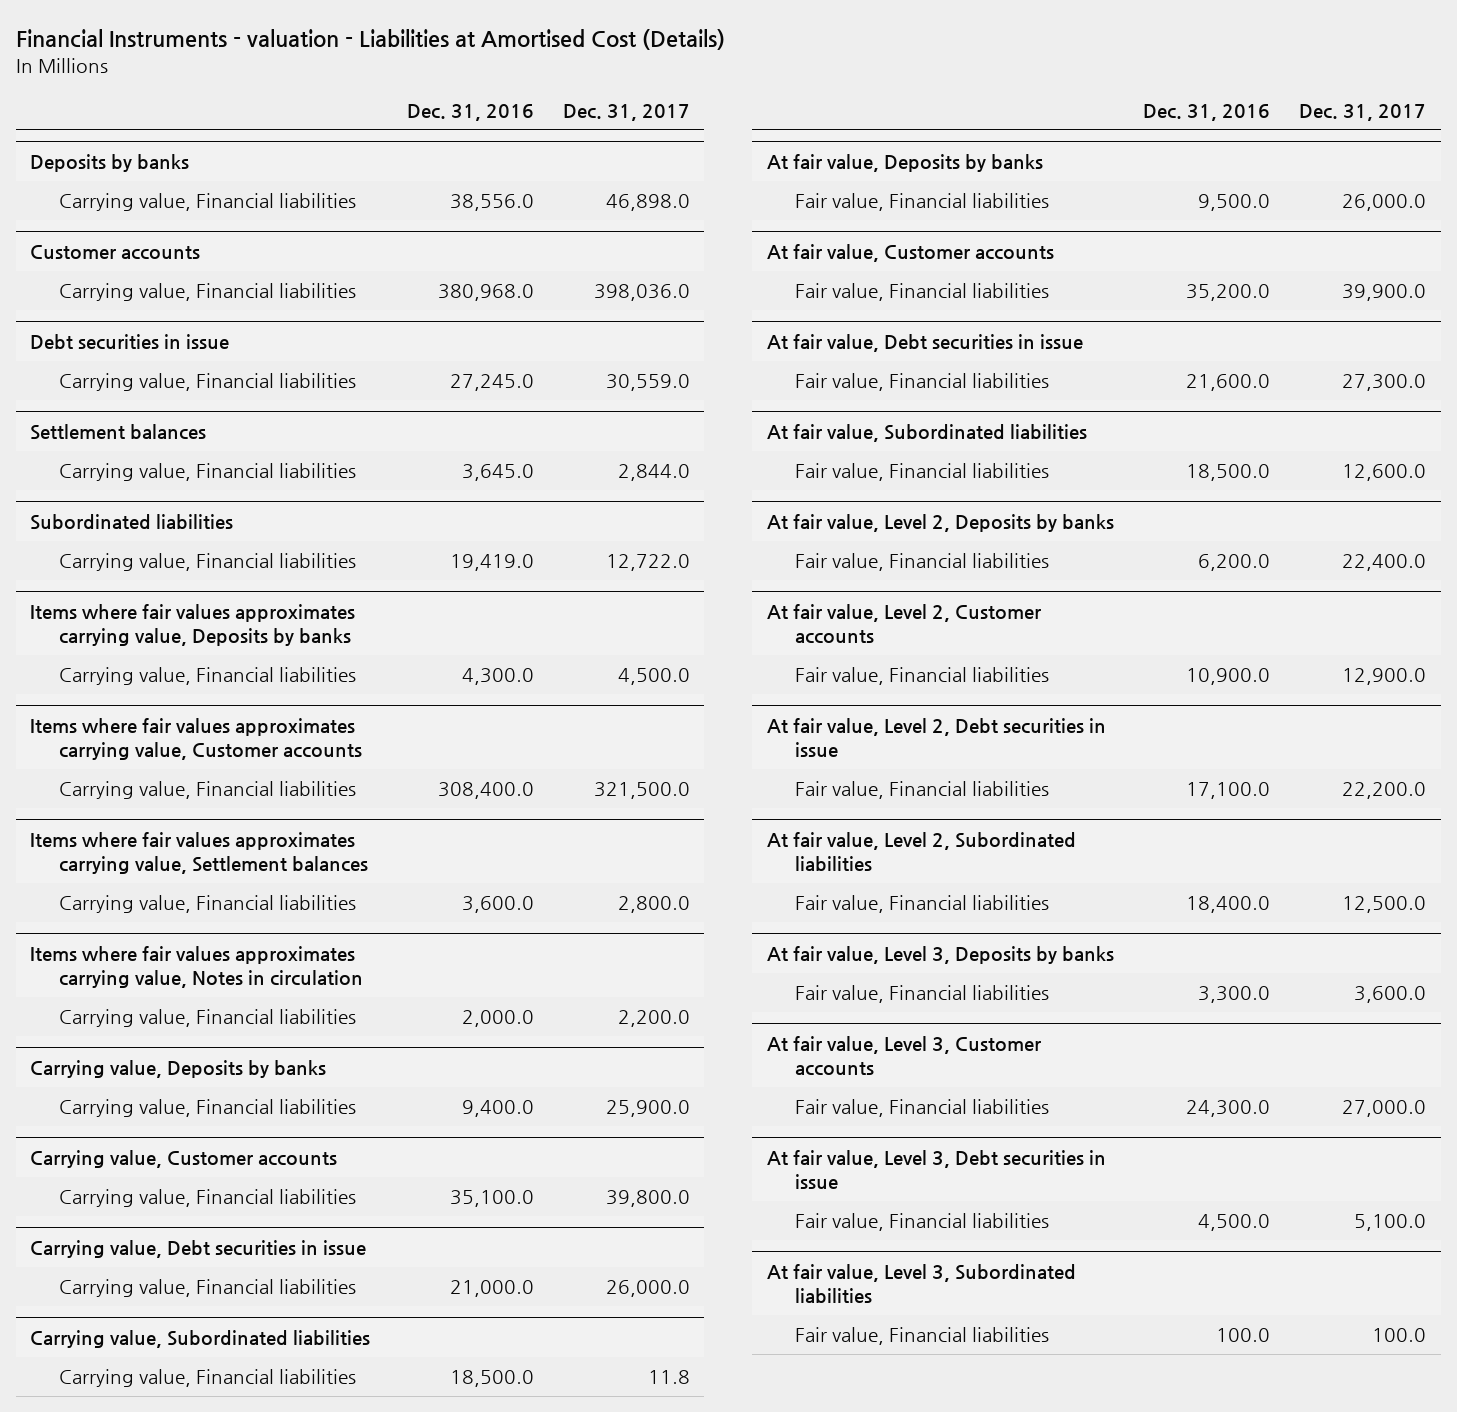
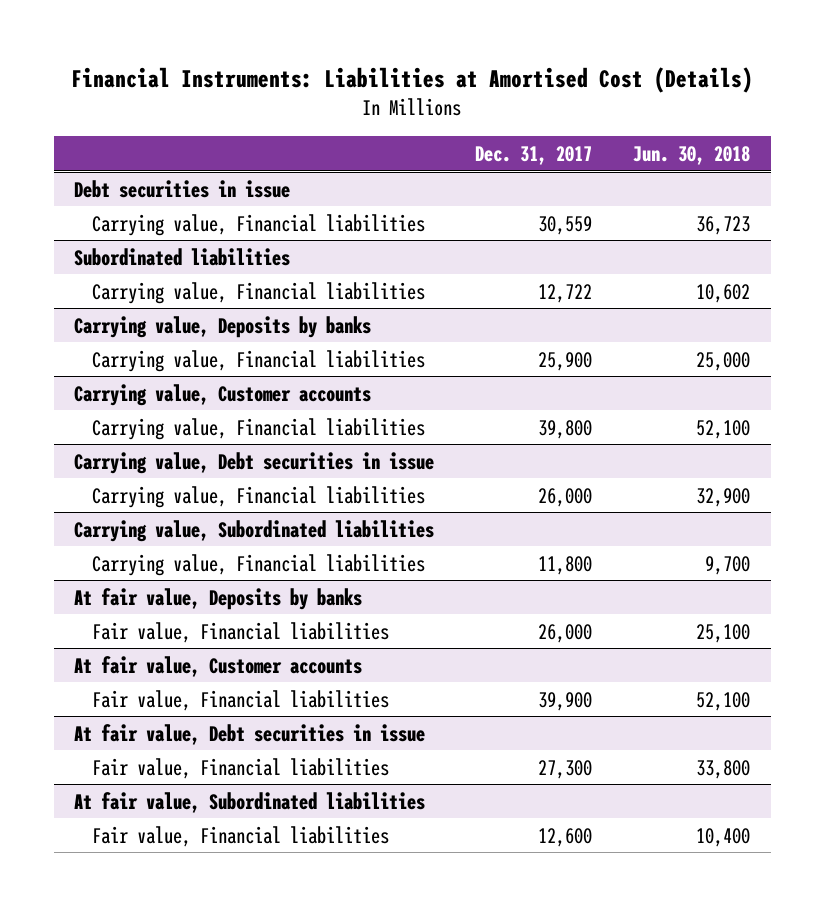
[15,28,725,50] Financial Instruments - valuation - Liabilities at Amortised Cost (Details) -> [71,66,754,93] Financial Instruments: Liabilities at Amortised Cost (Details)
[406,103,534,121] Dec. 31, 2016 -> none
none -> [633,145,751,165] Jun. 30, 2018
[30,154,190,173] Deposits by banks -> none
[58,193,356,212] Carrying value, Financial liabilities -> none
[30,245,201,261] Customer accounts -> none
[58,283,356,302] Carrying value, Financial liabilities -> none
[30,424,207,441] Settlement balances -> none
[58,463,356,482] Carrying value, Financial liabilities -> none
[605,374,690,392] 30,559.0 -> [538,215,593,235] 30,559
[30,604,356,646] Items where fair values approximates carrying value, Deposits by banks -> none
[58,667,356,686] Carrying value, Financial liabilities -> none
[30,718,362,760] Items where fair values approximates carrying value, Customer accounts -> none
[58,781,356,800] Carrying value, Financial liabilities -> none
[30,832,368,874] Items where fair values approximates carrying value, Settlement balances -> none
[58,895,356,914] Carrying value, Financial liabilities -> none
[30,946,363,988] Items where fair values approximates carrying value, Notes in circulation -> none
[58,1009,356,1028] Carrying value, Financial liabilities -> none
[605,554,690,572] 12,722.0 -> [538,283,593,303] 12,722
[605,1100,690,1118] 25,900.0 -> [538,351,593,371] 25,900
[605,1190,690,1208] 39,800.0 -> [538,419,593,439] 39,800
[605,1280,690,1298] 26,000.0 -> [538,487,593,507] 26,000
[647,1370,690,1385] 11.8 -> [538,555,593,575] 11,800
[1342,194,1427,212] 26,000.0 -> [538,623,593,643] 26,000
[1342,284,1427,302] 39,900.0 -> [538,691,593,711] 39,900
[1342,374,1427,392] 27,300.0 -> [538,759,593,779] 27,300
[767,514,1115,533] At fair value, Level 2, Deposits by banks -> none
[795,553,1050,572] Fair value, Financial liabilities -> none
[767,604,1042,644] At fair value, Level 2, Customer accounts -> none
[795,667,1050,686] Fair value, Financial liabilities -> none
[767,718,1107,757] At fair value, Level 2, Debt securities in issue -> none
[795,781,1050,800] Fair value, Financial liabilities -> none
[767,832,1077,871] At fair value, Level 2, Subordinated liabilities -> none
[795,895,1050,914] Fair value, Financial liabilities -> none
[767,946,1115,965] At fair value, Level 3, Deposits by banks -> none
[795,985,1050,1004] Fair value, Financial liabilities -> none
[767,1036,1042,1076] At fair value, Level 3, Customer accounts -> none
[795,1099,1050,1118] Fair value, Financial liabilities -> none
[767,1150,1107,1189] At fair value, Level 3, Debt securities in issue -> none
[795,1213,1050,1232] Fair value, Financial liabilities -> none
[767,1264,1077,1303] At fair value, Level 3, Subordinated liabilities -> none
[795,1327,1050,1346] Fair value, Financial liabilities -> none
[1342,464,1427,482] 12,600.0 -> [538,827,593,847] 12,600

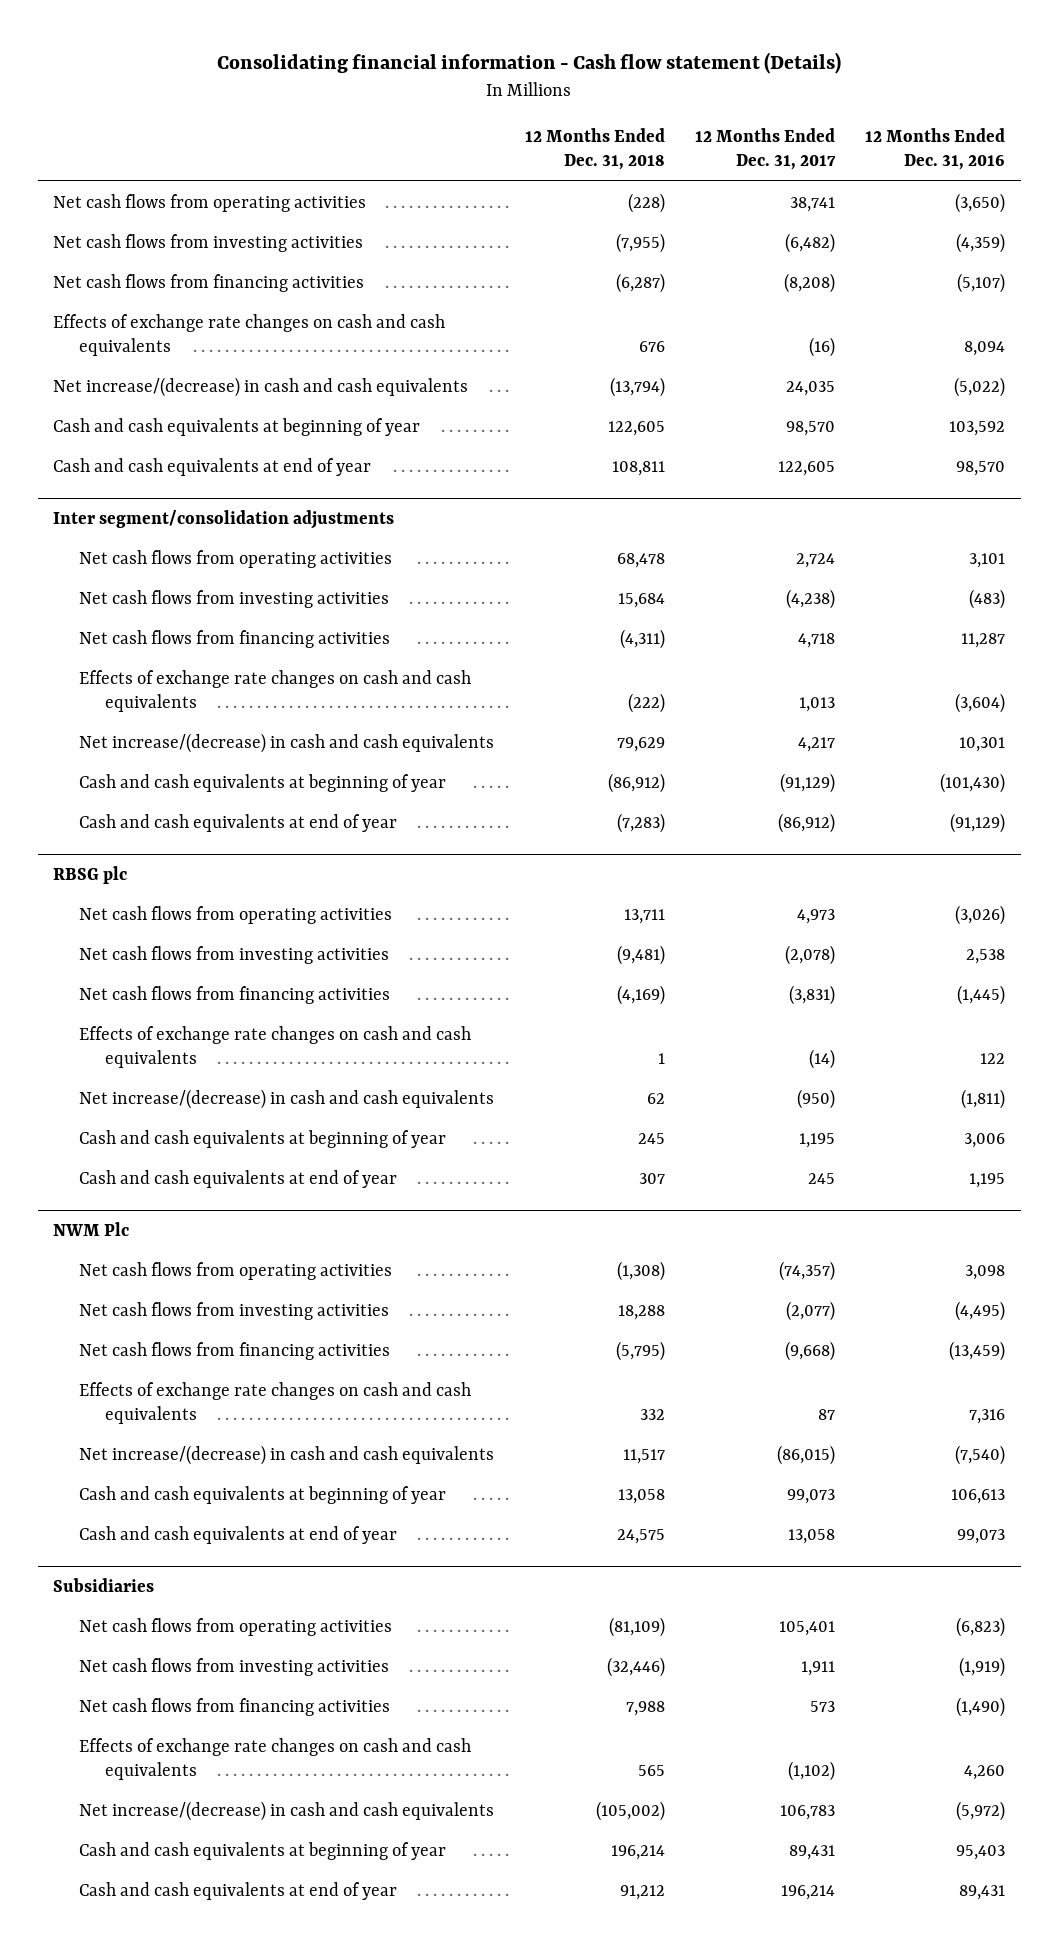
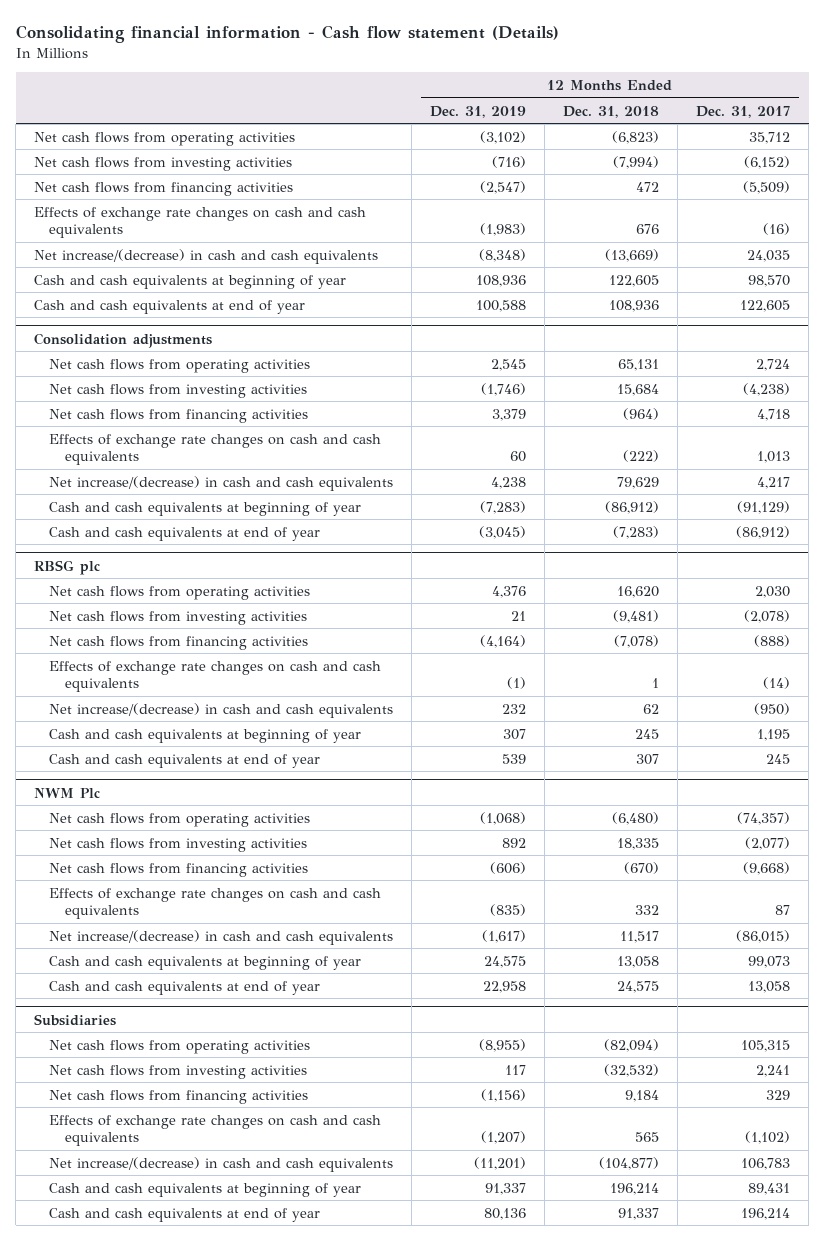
[865,128,1006,171] 12 Months Ended Dec. 31, 2016 -> none
none -> [430,105,527,118] Dec. 31, 2019
[627,192,665,213] (228) -> [612,130,660,144] (6,823)
[790,196,836,212] 38,741 -> [749,131,791,144] 35,712
[615,232,665,253] (7,955) -> [613,155,660,169] (7,994)
[785,232,836,253] (6,482) -> [744,155,791,169] (6,152)
[615,272,665,293] (6,287) -> [636,181,660,192] 472
[784,272,836,293] (8,208) -> [743,180,791,194] (5,509)
[609,376,665,397] (13,794) -> [605,248,660,262] (13,669)
[611,460,665,476] 108,811 -> [609,299,660,312] 108,936
[53,509,395,529] Inter segment/consolidation adjustments -> [33,332,212,348] Consolidation adjustments
[616,552,665,568] 68,478 -> [618,358,660,371] 65,131
[619,628,665,649] (4,311) -> [623,407,660,420] (964)
[623,908,665,924] 13,711 -> [617,585,660,598] 16,620
[797,908,836,924] 4,973 -> [755,585,791,598] 2,030
[616,984,665,1005] (4,169) -> [614,634,660,648] (7,078)
[789,984,836,1005] (3,831) -> [754,634,791,647] (888)
[616,1260,665,1281] (1,308) -> [612,811,660,825] (6,480)
[617,1304,665,1320] 18,288 -> [617,837,660,850] 18,335
[615,1340,665,1361] (5,795) -> [624,861,660,874] (670)
[608,1616,665,1637] (81,109) -> [604,1038,660,1052] (82,094)
[779,1620,836,1636] 105,401 -> [741,1039,791,1052] 105,315
[606,1656,665,1677] (32,446) -> [604,1063,660,1077] (32,532)
[801,1660,836,1676] 1,911 -> [756,1064,791,1077] 2,241
[625,1700,665,1716] 7,988 -> [625,1089,660,1102] 9,184
[810,1700,836,1712] 573 -> [766,1089,791,1100] 329
[595,1800,665,1821] (105,002) -> [599,1156,660,1170] (104,877)
[619,1884,665,1900] 91,212 -> [618,1207,660,1220] 91,337

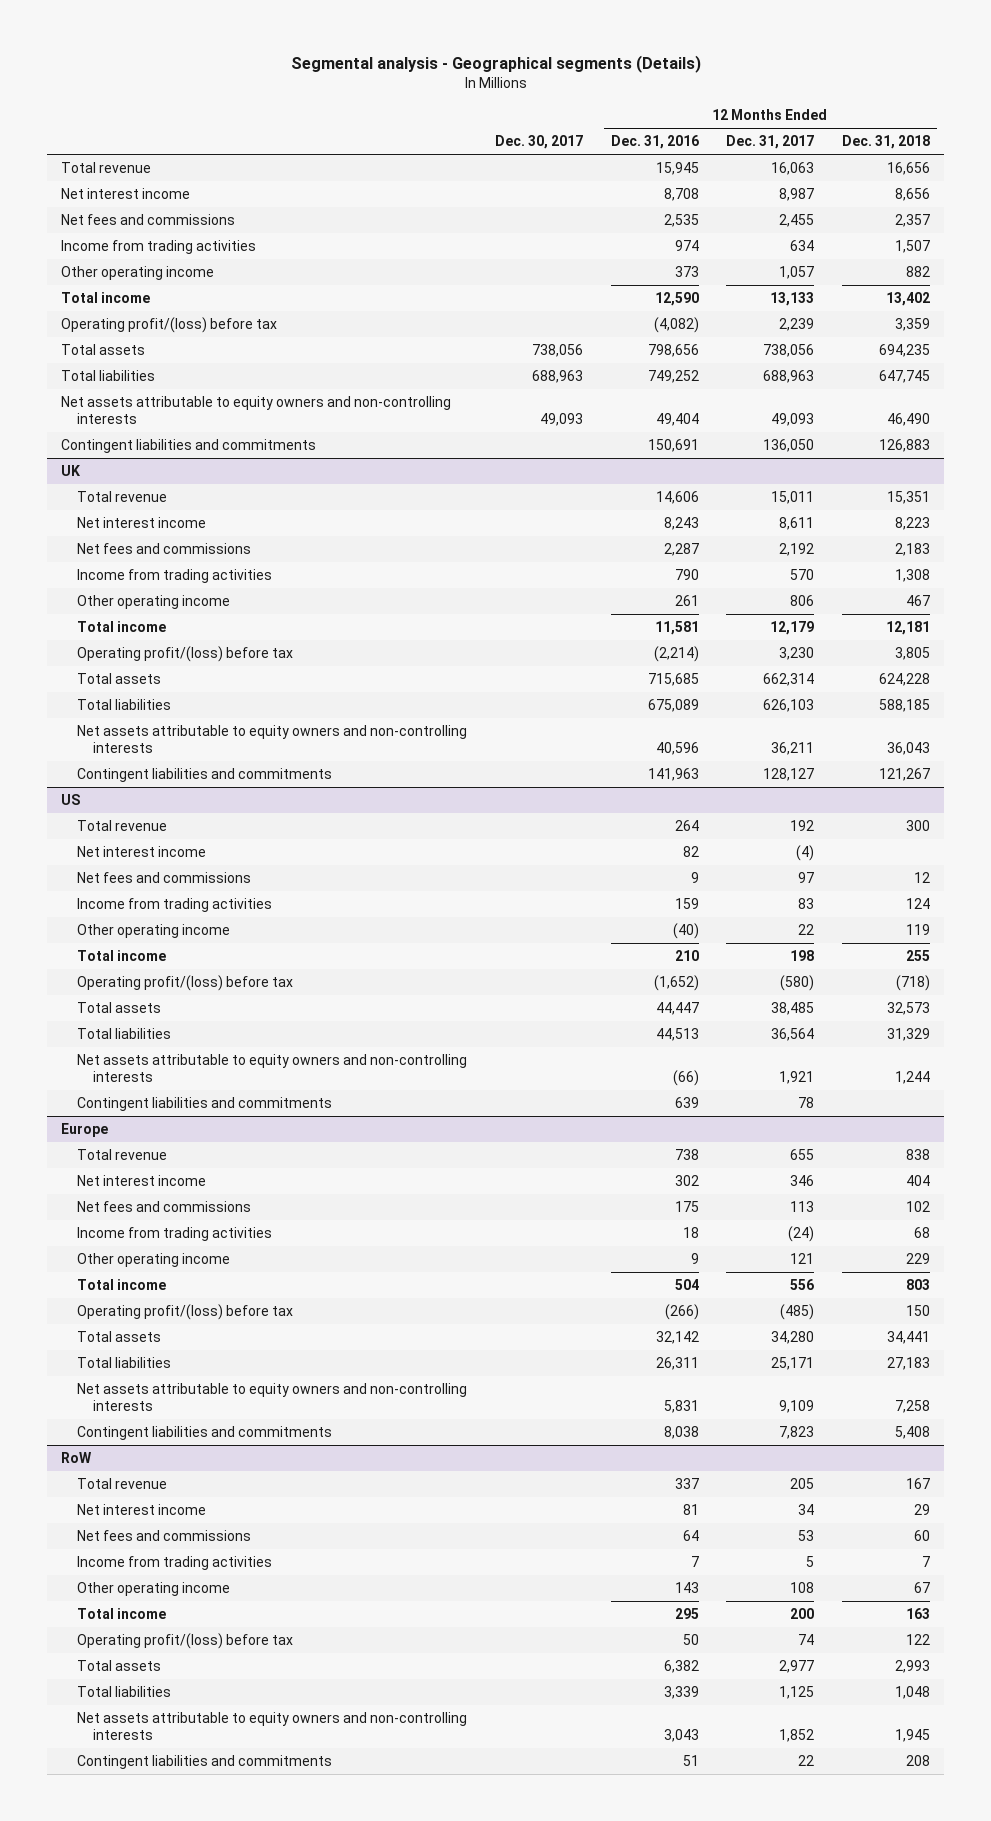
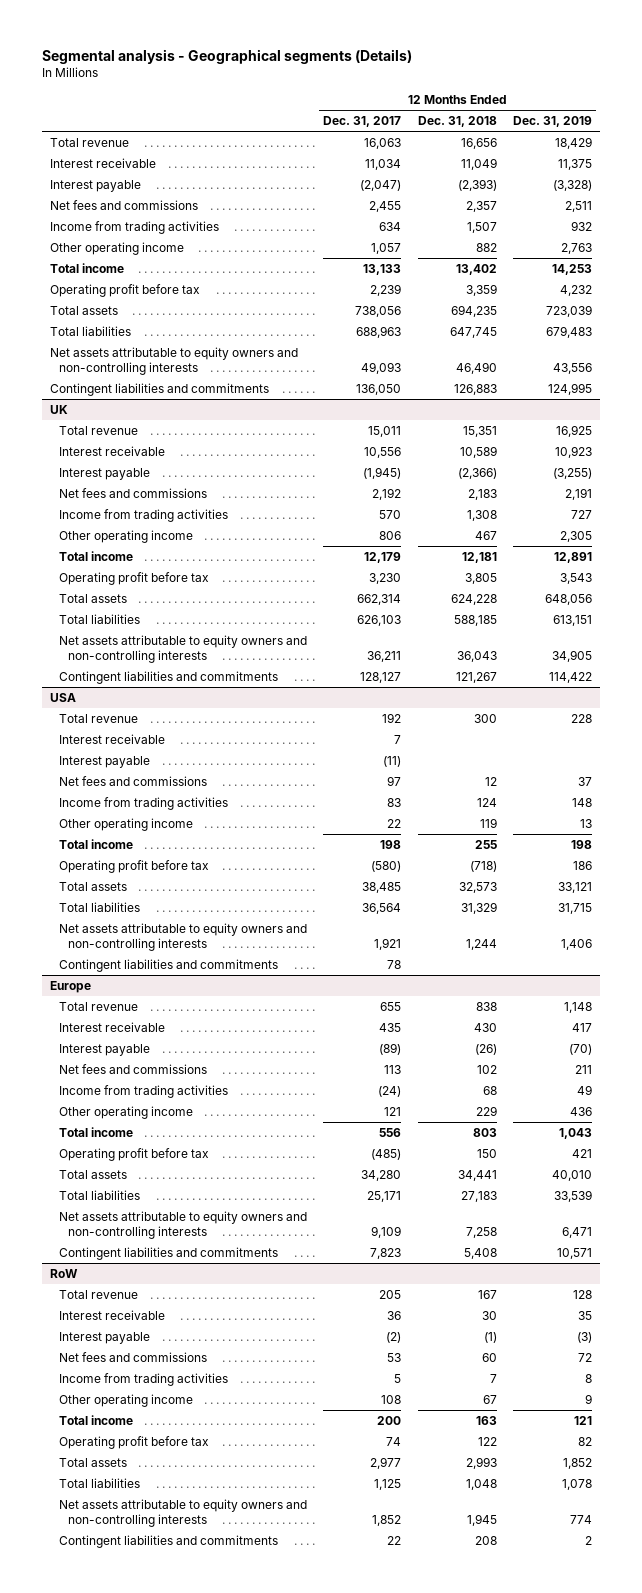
[494,135,583,150] Dec. 30, 2017 -> none
[610,135,699,150] Dec. 31, 2016 -> none
none -> [512,116,592,128] Dec. 31, 2019
[61,188,191,200] Net interest income -> none
none -> [50,157,157,168] Interest receivable
none -> [50,179,142,192] Interest payable
[61,317,278,334] Operating profit/(loss) before tax -> [50,283,201,297] Operating profit before tax
[77,517,207,529] Net interest income -> none
none -> [58,445,165,456] Interest receivable
none -> [58,467,150,480] Interest payable
[77,646,294,663] Operating profit/(loss) before tax -> [58,571,209,585] Operating profit before tax
[61,794,81,806] US -> [50,692,77,702] USA
[77,846,207,858] Net interest income -> none
none -> [58,733,165,744] Interest receivable
none -> [58,755,150,768] Interest payable
[77,975,294,992] Operating profit/(loss) before tax -> [58,859,209,873] Operating profit before tax
[77,1175,207,1187] Net interest income -> none
none -> [58,1021,165,1032] Interest receivable
none -> [58,1043,150,1056] Interest payable
[77,1304,294,1321] Operating profit/(loss) before tax -> [58,1147,209,1161] Operating profit before tax
[77,1504,207,1516] Net interest income -> none
none -> [58,1309,165,1320] Interest receivable
none -> [58,1331,150,1344] Interest payable
[77,1633,294,1650] Operating profit/(loss) before tax -> [58,1435,209,1449] Operating profit before tax

